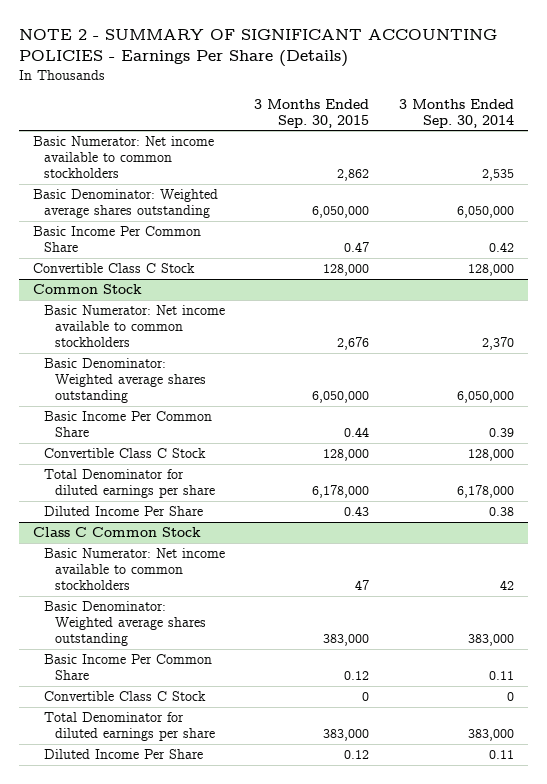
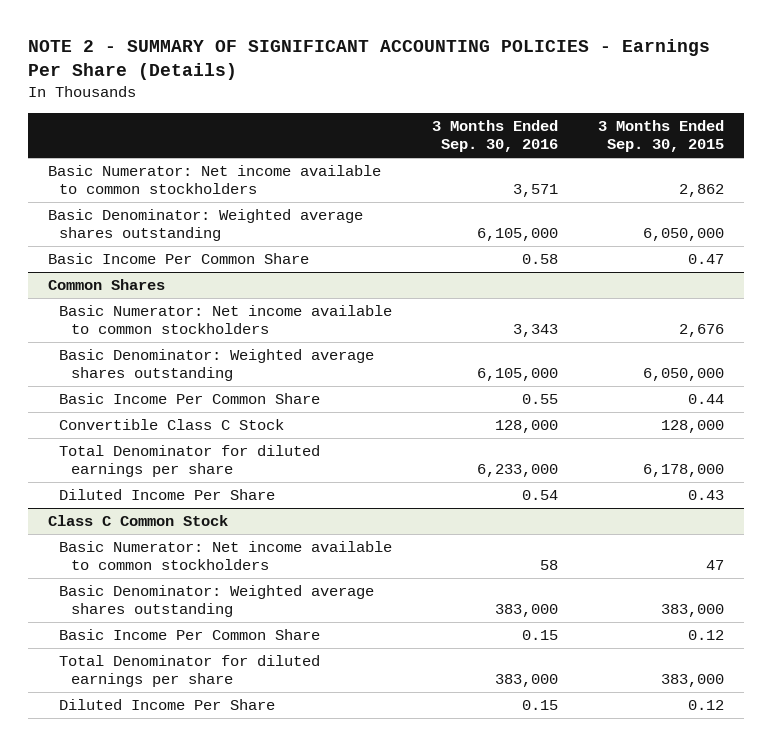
[398,98,514,128] 3 Months Ended Sep. 30, 2014 -> none
none -> [432,120,559,153] 3 Months Ended Sep. 30, 2016
[33,263,196,274] Convertible Class C Stock -> none
[33,284,143,295] Common Stock -> [47,279,165,291] Common Shares
[44,691,207,702] Convertible Class C Stock -> none

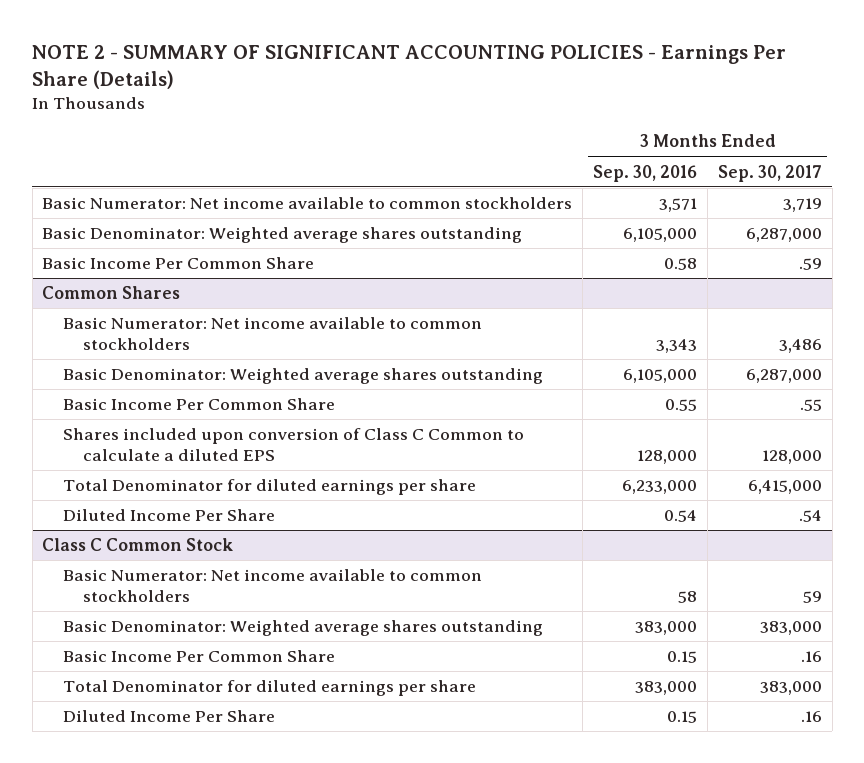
[598,120,725,153] 3 Months Ended Sep. 30, 2015 -> none
none -> [717,164,822,182] Sep. 30, 2017
[59,419,285,431] Convertible Class C Stock -> [62,428,524,461] Shares included upon conversion of Class C Common to calculate a diluted EPS

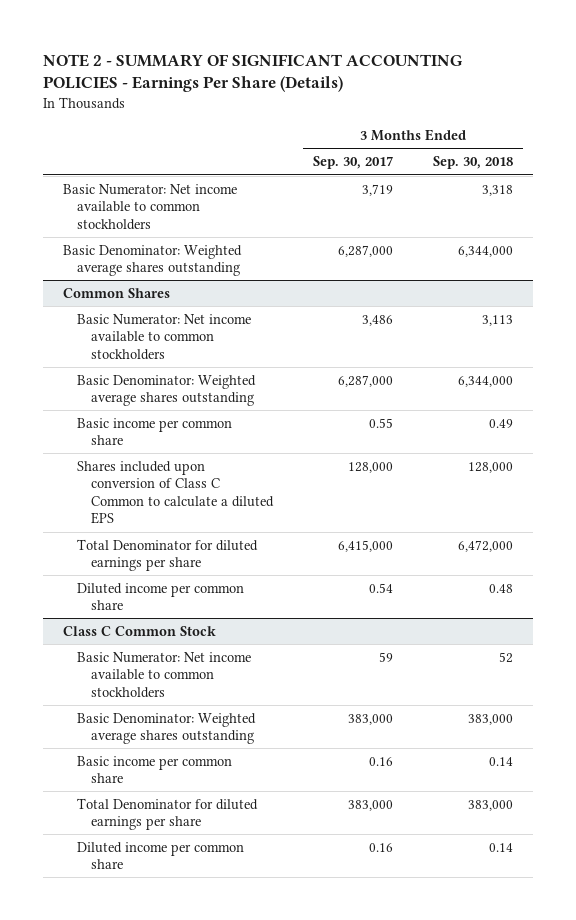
[593,164,698,182] Sep. 30, 2016 -> none
none -> [433,156,514,170] Sep. 30, 2018
[42,257,315,270] Basic Income Per Common Share -> none
[62,398,335,411] Basic Income Per Common Share -> [77,417,233,446] Basic income per common share
[799,399,822,412] .55 -> [369,417,394,428] 0.55
[62,509,275,522] Diluted Income Per Share -> [77,582,245,611] Diluted income per common share
[798,510,822,523] .54 -> [369,582,394,593] 0.54
[62,650,335,663] Basic Income Per Common Share -> [77,755,233,784] Basic income per common share
[800,651,822,663] .16 -> [369,756,394,766] 0.16
[62,710,275,723] Diluted Income Per Share -> [77,841,245,870] Diluted income per common share
[800,711,822,723] .16 -> [369,842,394,852] 0.16

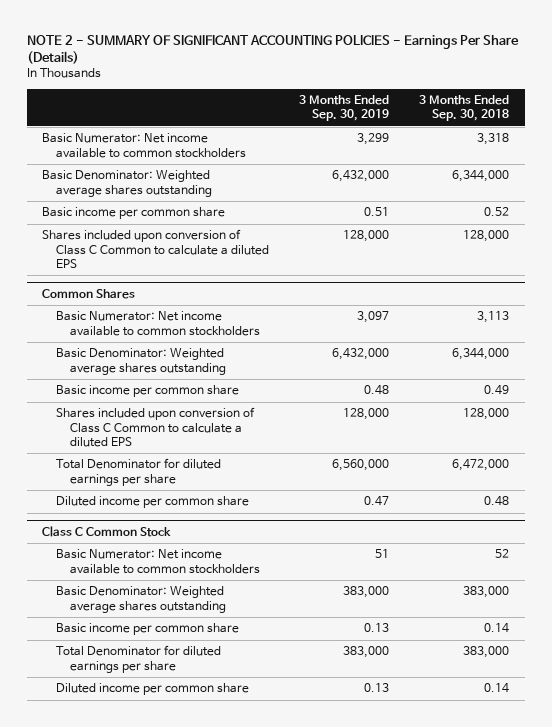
[313,156,394,170] Sep. 30, 2017 -> none
none -> [299,94,390,122] 3 Months Ended Sep. 30, 2019
none -> [42,207,226,220] Basic income per common share
none -> [42,229,269,269] Shares included upon conversion of Class C Common to calculate a diluted EPS

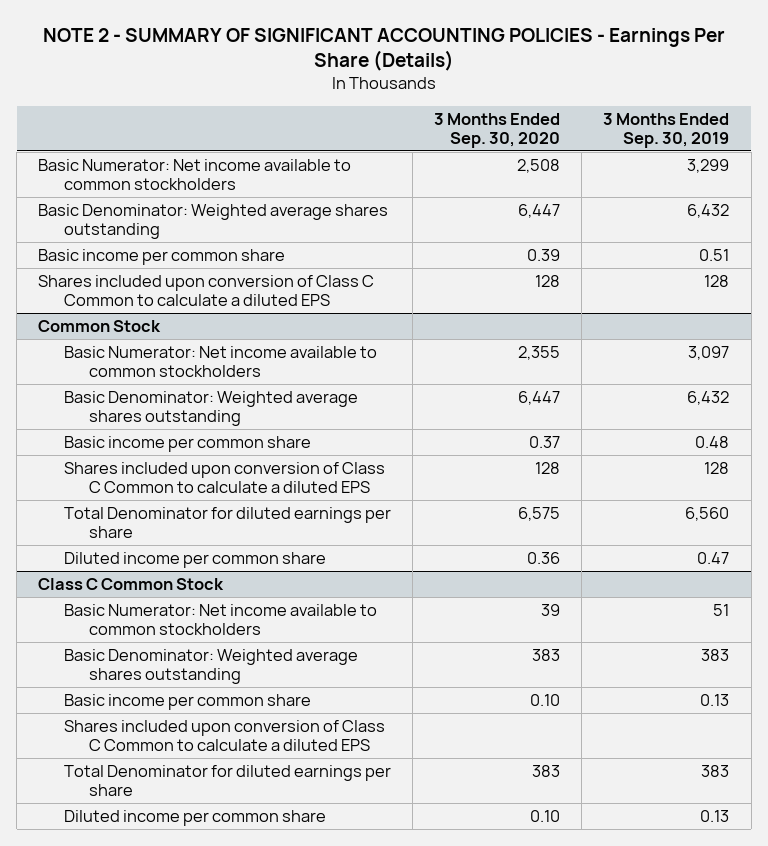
[419,94,510,122] 3 Months Ended Sep. 30, 2018 -> none
none -> [434,112,561,148] 3 Months Ended Sep. 30, 2020
[332,170,390,183] 6,432,000 -> [687,203,730,218] 6,432
[343,230,390,243] 128,000 -> [704,274,730,287] 128
[42,288,136,299] Common Shares -> [38,319,162,332] Common Stock
[332,348,390,361] 6,432,000 -> [687,390,730,405] 6,432
[343,408,390,421] 128,000 -> [704,461,730,474] 128
[332,459,390,472] 6,560,000 -> [685,506,730,521] 6,560
[343,586,390,599] 383,000 -> [701,648,730,661] 383
none -> [63,719,385,751] Shares included upon conversion of Class C Common to calculate a diluted EPS
[343,646,390,659] 383,000 -> [701,764,730,777] 383

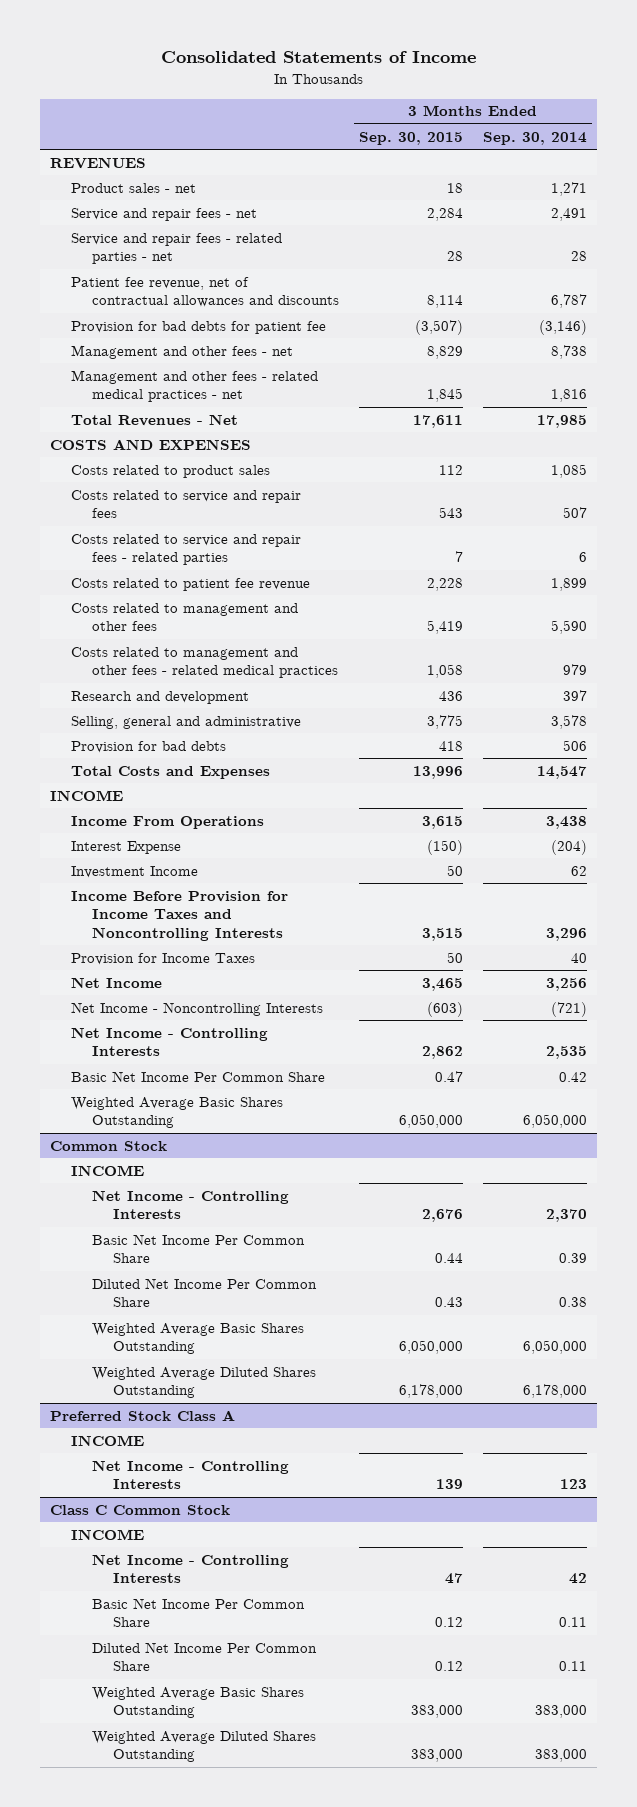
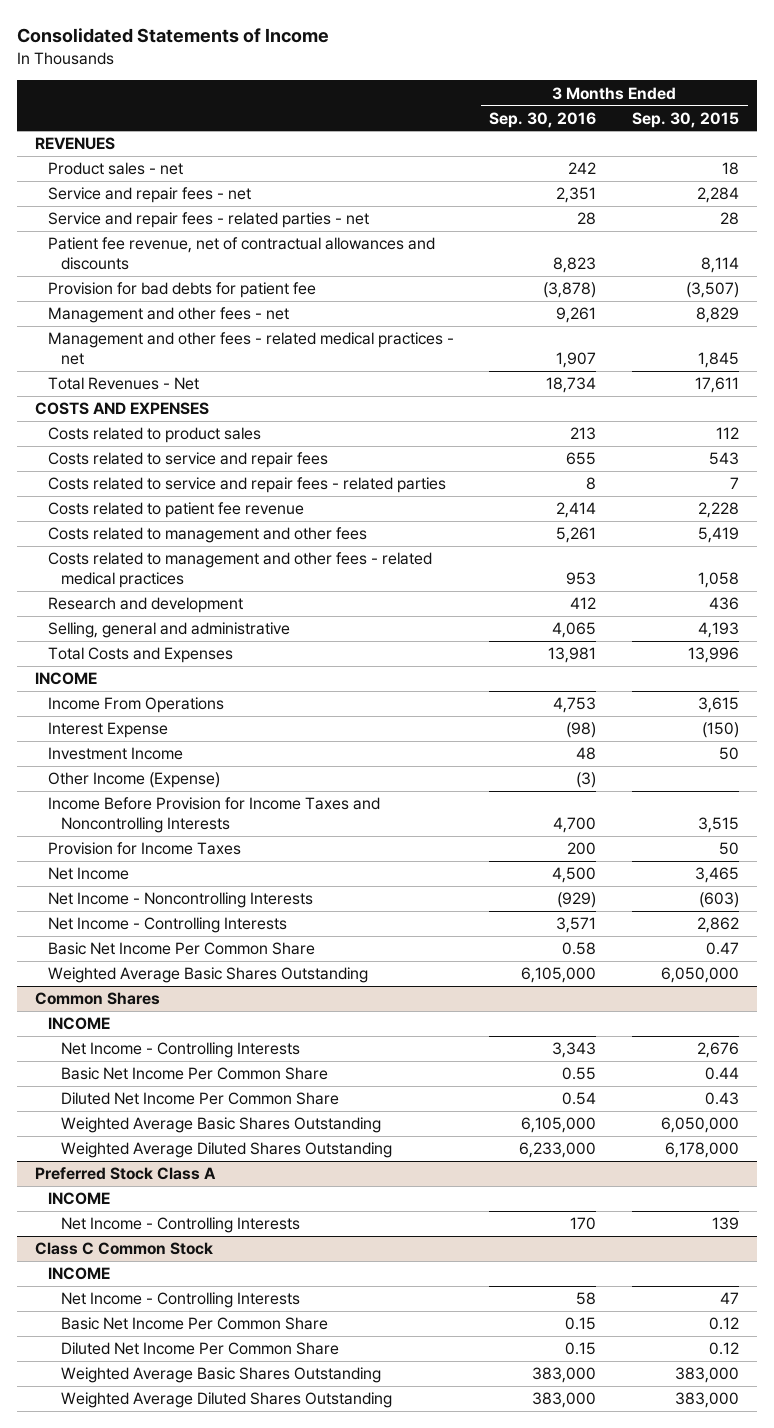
[483,131,588,145] Sep. 30, 2014 -> none
none -> [489,111,597,128] Sep. 30, 2016
[71,740,227,753] Provision for bad debts -> none
[427,714,464,729] 3,775 -> [697,622,739,639] 4,193
none -> [47,772,220,789] Other Income (Expense)
[49,1140,167,1151] Common Stock -> [35,992,161,1006] Common Shares

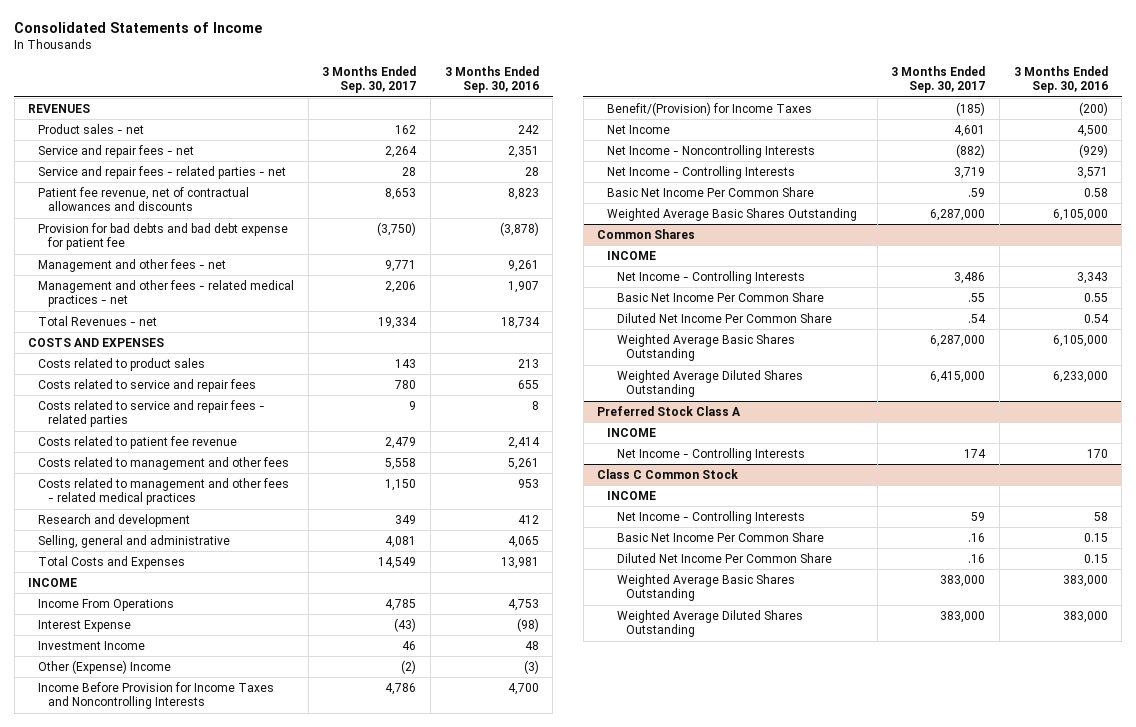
[631,111,739,128] Sep. 30, 2015 -> none
none -> [322,65,417,94] 3 Months Ended Sep. 30, 2017
[47,282,316,299] Provision for bad debts for patient fee -> [37,222,288,251] Provision for bad debts and bad debt expense for patient fee
[47,377,199,391] Total Revenues - Net -> [37,315,157,326] Total Revenues - net
[47,772,220,789] Other Income (Expense) -> [37,659,171,674] Other (Expense) Income
[47,842,241,856] Provision for Income Taxes -> [606,101,812,116] Benefit/(Provision) for Income Taxes
[567,842,597,856] 200 -> [1078,101,1108,116] (200)

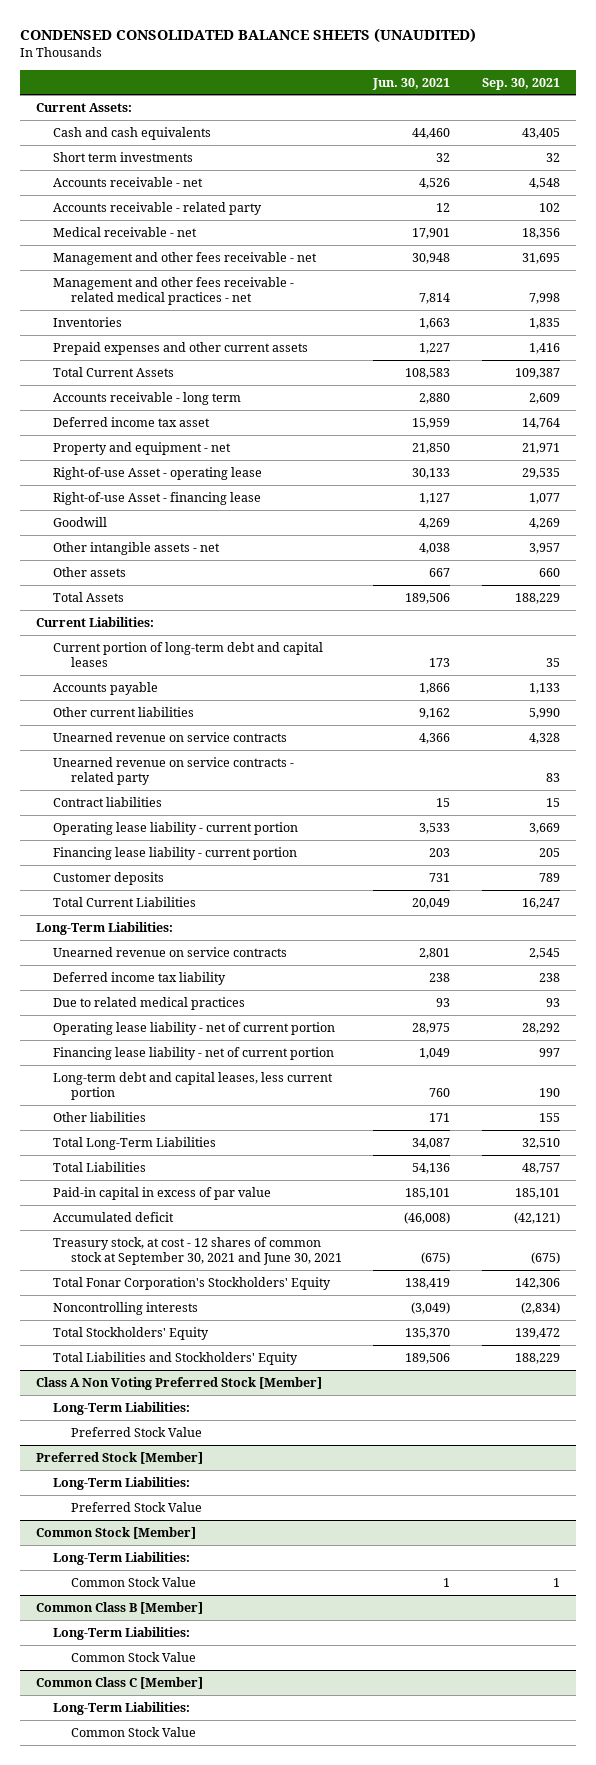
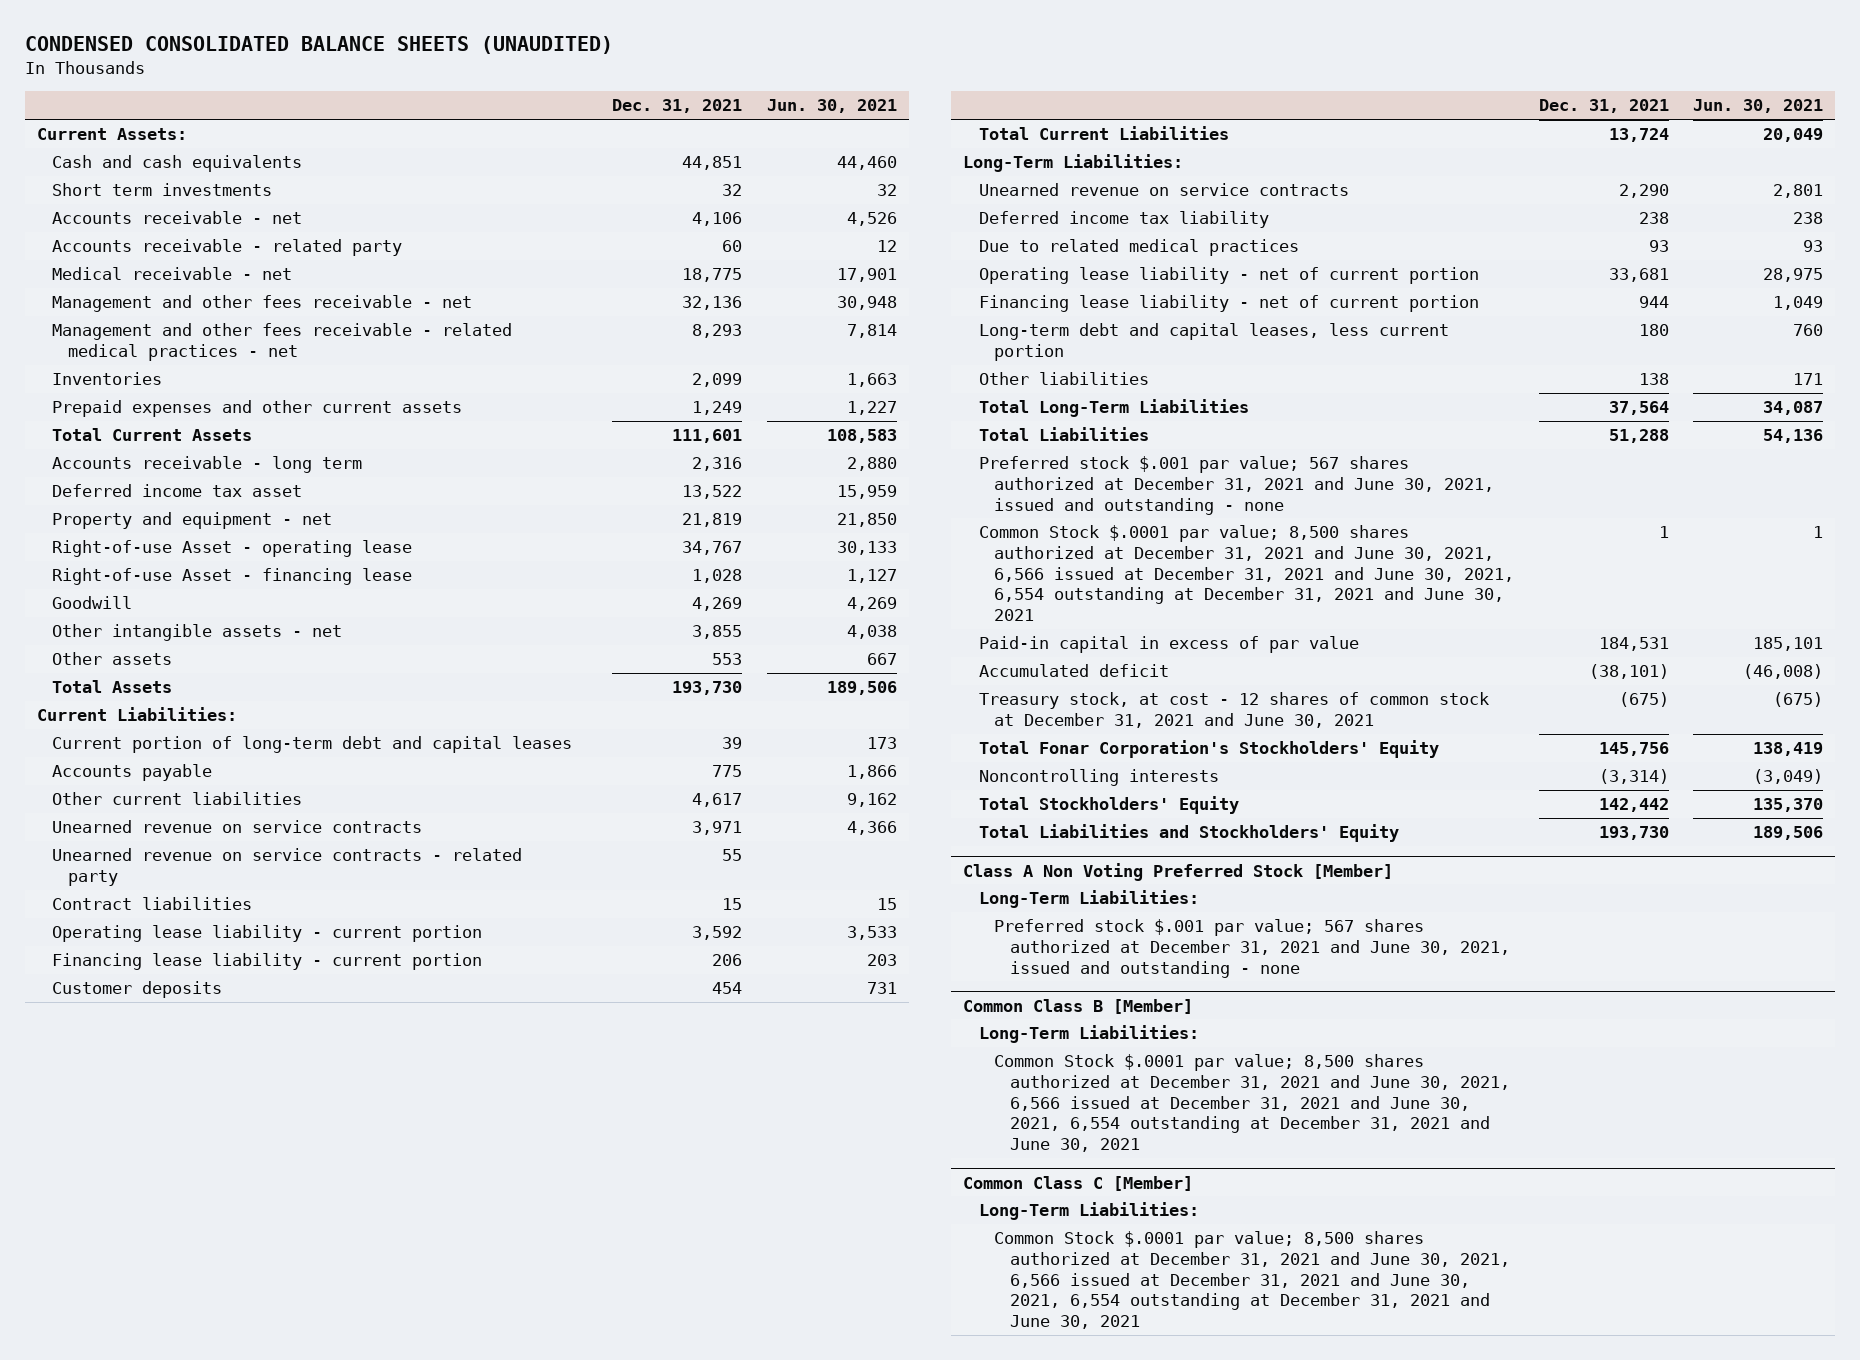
[481,77,560,90] Sep. 30, 2021 -> none
none -> [612,99,743,114] Dec. 31, 2021
none -> [978,456,1495,515] Preferred stock $.001 par value; 567 shares authorized at December 31, 2021 and June 30, 2021, issued and outstanding - none
none -> [978,525,1515,621] Common Stock $.0001 par value; 8,500 shares authorized at December 31, 2021 and June 30, 2021, 6,566 issued at December 31, 2021 and June 30, 2021, 6,554 outstanding at December 31, 2021 and June 30, 2021
[53,1236,343,1265] Treasury stock, at cost - 12 shares of common stock at September 30, 2021 and June 30, 2021 -> [978,692,1489,728] Treasury stock, at cost - 12 shares of common stock at December 31, 2021 and June 30, 2021
[35,1451,203,1464] Preferred Stock [Member] -> none
[53,1476,191,1490] Long-Term Liabilities: -> none
[71,1501,203,1512] Preferred Stock Value -> none
[35,1526,196,1539] Common Stock [Member] -> none
[53,1551,191,1565] Long-Term Liabilities: -> none
[71,1576,197,1587] Common Stock Value -> none
[71,1426,203,1437] Preferred Stock Value -> [994,919,1510,978] Preferred stock $.001 par value; 567 shares authorized at December 31, 2021 and June 30, 2021, issued and outstanding - none
[71,1651,197,1662] Common Stock Value -> [994,1054,1510,1152] Common Stock $.0001 par value; 8,500 shares authorized at December 31, 2021 and June 30, 2021, 6,566 issued at December 31, 2021 and June 30, 2021, 6,554 outstanding at December 31, 2021 and June 30, 2021
[71,1726,197,1737] Common Stock Value -> [994,1231,1510,1329] Common Stock $.0001 par value; 8,500 shares authorized at December 31, 2021 and June 30, 2021, 6,566 issued at December 31, 2021 and June 30, 2021, 6,554 outstanding at December 31, 2021 and June 30, 2021

